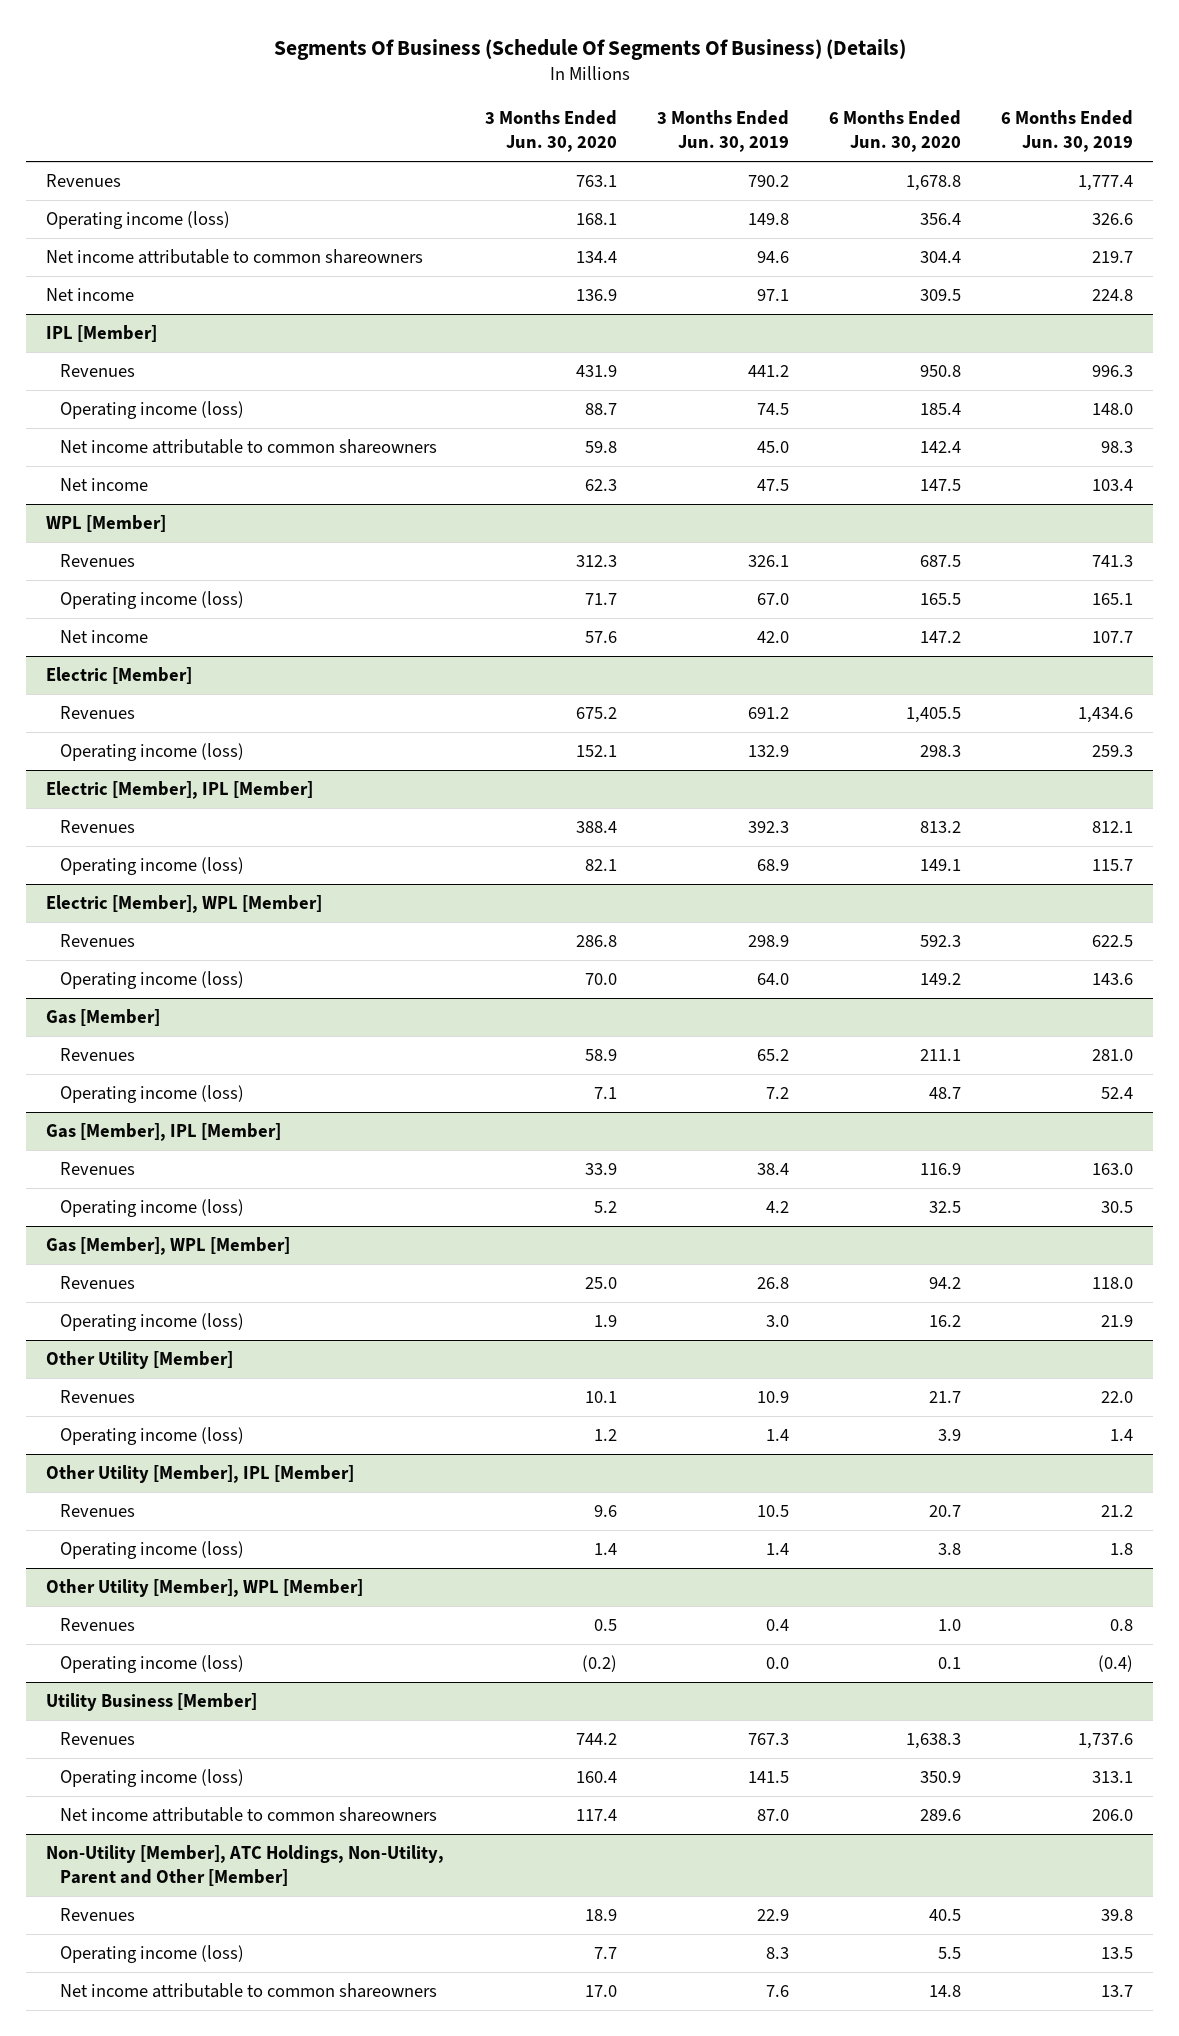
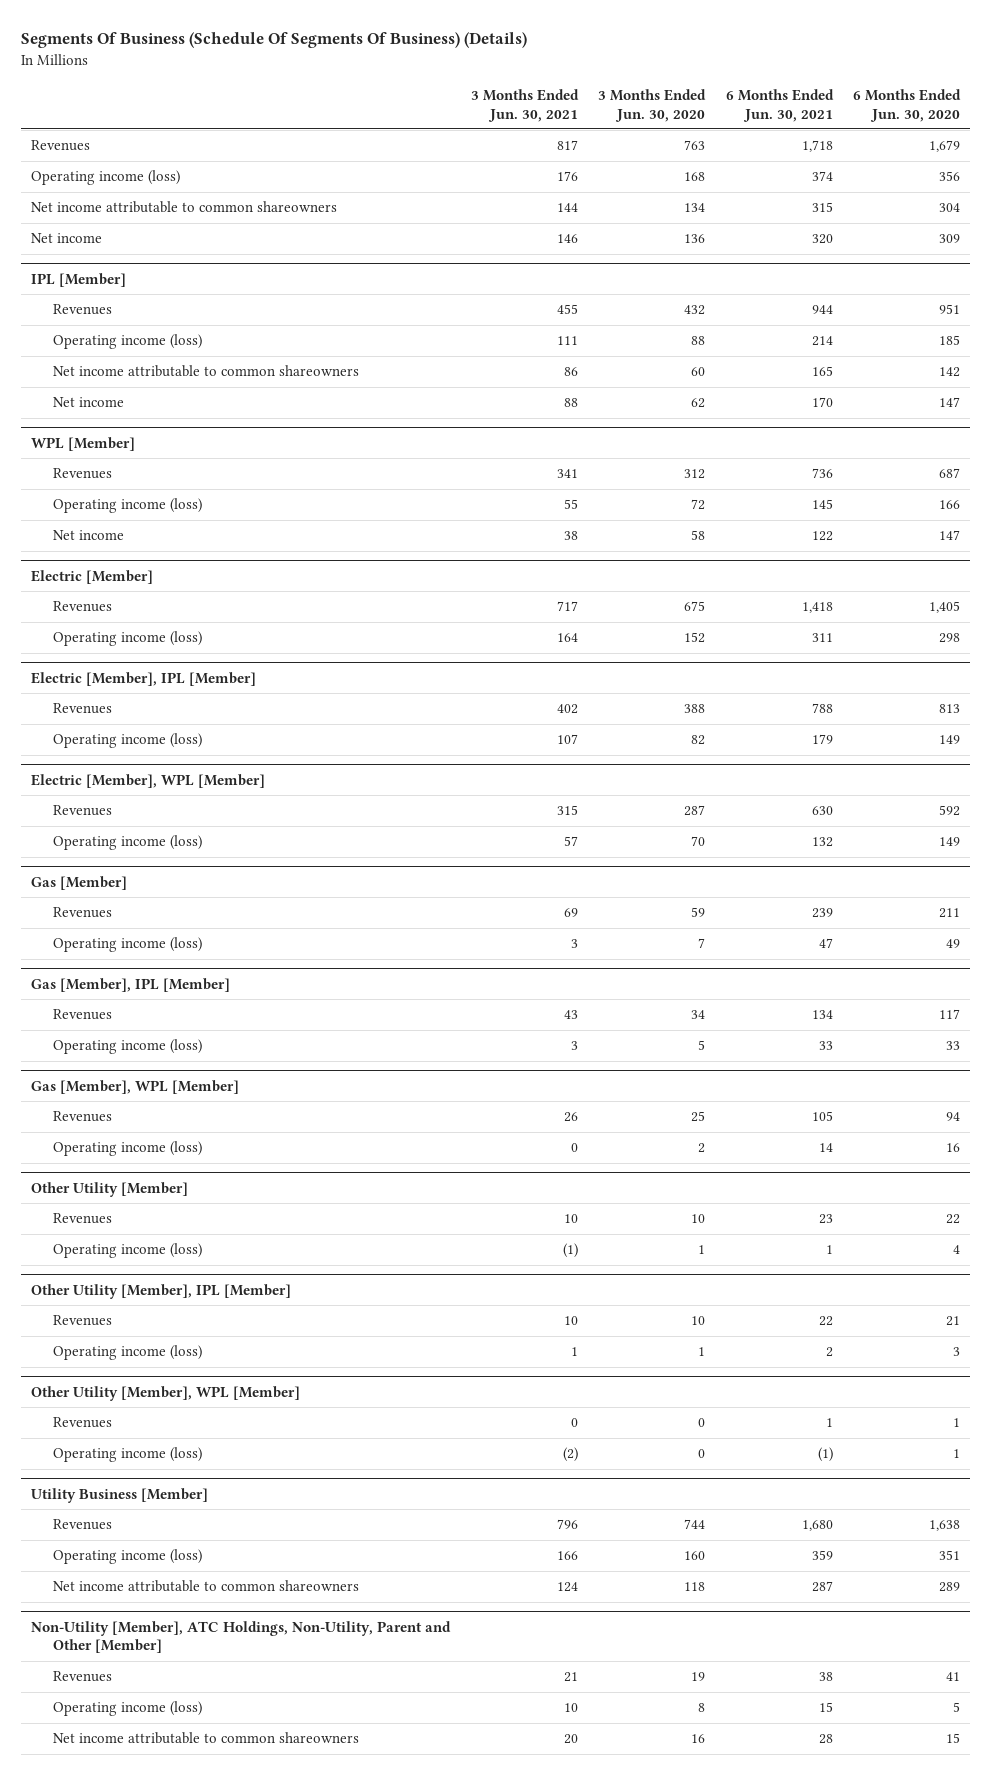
[656,110,789,153] 3 Months Ended Jun. 30, 2019 -> none
[1000,110,1133,153] 6 Months Ended Jun. 30, 2019 -> none
none -> [470,88,579,122] 3 Months Ended Jun. 30, 2021
none -> [725,88,834,122] 6 Months Ended Jun. 30, 2021
[575,175,617,188] 763.1 -> [684,140,706,151] 763
[905,175,961,192] 1,678.8 -> [929,140,961,153] 1,679
[575,213,617,226] 168.1 -> [684,172,706,182] 168
[919,213,961,226] 356.4 -> [939,171,961,182] 356
[575,251,617,264] 134.4 -> [684,203,706,213] 134
[919,251,961,264] 304.4 -> [939,203,961,213] 304
[575,289,617,302] 136.9 -> [684,234,706,244] 136
[919,289,961,302] 309.5 -> [939,234,961,244] 309
[575,365,617,378] 431.9 -> [684,305,706,316] 432
[919,365,961,378] 950.8 -> [939,304,961,315] 951
[584,403,617,416] 88.7 -> [691,336,706,346] 88
[919,403,961,416] 185.4 -> [939,335,961,346] 185
[584,441,617,454] 59.8 -> [691,367,706,377] 60
[919,441,961,454] 142.4 -> [939,367,961,378] 142
[584,479,617,492] 62.3 -> [691,398,706,409] 62
[919,479,961,492] 147.5 -> [939,397,961,408] 147
[575,555,617,568] 312.3 -> [684,469,706,480] 312
[919,555,961,568] 687.5 -> [939,468,961,479] 687
[584,593,617,606] 71.7 -> [691,499,706,511] 72
[919,593,961,606] 165.5 -> [939,500,961,510] 166
[584,631,617,644] 57.6 -> [691,530,706,541] 58
[919,631,961,644] 147.2 -> [939,530,961,541] 147
[575,707,617,720] 675.2 -> [684,601,706,612] 675
[905,707,961,724] 1,405.5 -> [929,601,961,614] 1,405
[575,745,617,758] 152.1 -> [684,632,706,644] 152
[919,745,961,758] 298.3 -> [939,633,961,644] 298
[575,821,617,834] 388.4 -> [684,704,706,714] 388
[919,821,961,834] 813.2 -> [939,704,961,714] 813
[584,859,617,872] 82.1 -> [691,735,706,746] 82
[919,859,961,872] 149.1 -> [939,735,961,745] 149
[575,935,617,948] 286.8 -> [684,805,706,817] 287
[919,935,961,948] 592.3 -> [939,805,961,817] 592
[584,973,617,986] 70.0 -> [691,836,706,847] 70
[919,973,961,986] 149.2 -> [939,837,961,847] 149
[584,1049,617,1062] 58.9 -> [691,907,706,918] 59
[919,1049,961,1062] 211.1 -> [939,908,961,919] 211
[593,1087,617,1100] 7.1 -> [698,938,706,949] 7
[928,1087,961,1100] 48.7 -> [946,939,961,949] 49
[584,1163,617,1176] 33.9 -> [691,1010,706,1020] 34
[919,1163,961,1176] 116.9 -> [939,1009,961,1020] 117
[593,1201,617,1214] 5.2 -> [698,1040,706,1051] 5
[928,1201,961,1214] 32.5 -> [946,1041,961,1051] 33
[584,1277,617,1290] 25.0 -> [691,1111,706,1123] 25
[928,1277,961,1290] 94.2 -> [946,1112,961,1122] 94
[593,1315,617,1328] 1.9 -> [698,1143,706,1154] 2
[928,1315,961,1328] 16.2 -> [946,1143,961,1153] 16
[584,1391,617,1404] 10.1 -> [691,1214,706,1224] 10
[928,1391,961,1404] 21.7 -> [946,1214,961,1225] 22
[593,1429,617,1442] 1.2 -> [698,1245,706,1255] 1
[937,1429,961,1442] 3.9 -> [953,1245,961,1255] 4
[593,1505,617,1518] 9.6 -> [691,1316,706,1326] 10
[928,1505,961,1518] 20.7 -> [946,1316,961,1327] 21
[593,1543,617,1556] 1.4 -> [698,1347,706,1357] 1
[937,1543,961,1556] 3.8 -> [953,1347,961,1357] 3
[593,1619,617,1632] 0.5 -> [698,1418,706,1428] 0
[937,1619,961,1632] 1.0 -> [953,1418,961,1428] 1
[581,1655,617,1673] (0.2) -> [698,1449,706,1459] 0
[937,1657,961,1670] 0.1 -> [953,1449,961,1459] 1
[575,1733,617,1746] 744.2 -> [684,1519,706,1530] 744
[905,1733,961,1750] 1,638.3 -> [929,1520,961,1532] 1,638
[575,1771,617,1784] 160.4 -> [684,1551,706,1561] 160
[919,1771,961,1784] 350.9 -> [939,1550,961,1561] 351
[575,1809,617,1822] 117.4 -> [684,1582,706,1592] 118
[919,1809,961,1822] 289.6 -> [939,1582,961,1593] 289
[584,1909,617,1922] 18.9 -> [691,1672,706,1682] 19
[928,1909,961,1922] 40.5 -> [946,1672,961,1682] 41
[593,1947,617,1960] 7.7 -> [698,1703,706,1713] 8
[937,1947,961,1960] 5.5 -> [953,1702,961,1713] 5
[584,1985,617,1998] 17.0 -> [691,1734,706,1744] 16
[928,1985,961,1998] 14.8 -> [946,1733,961,1744] 15

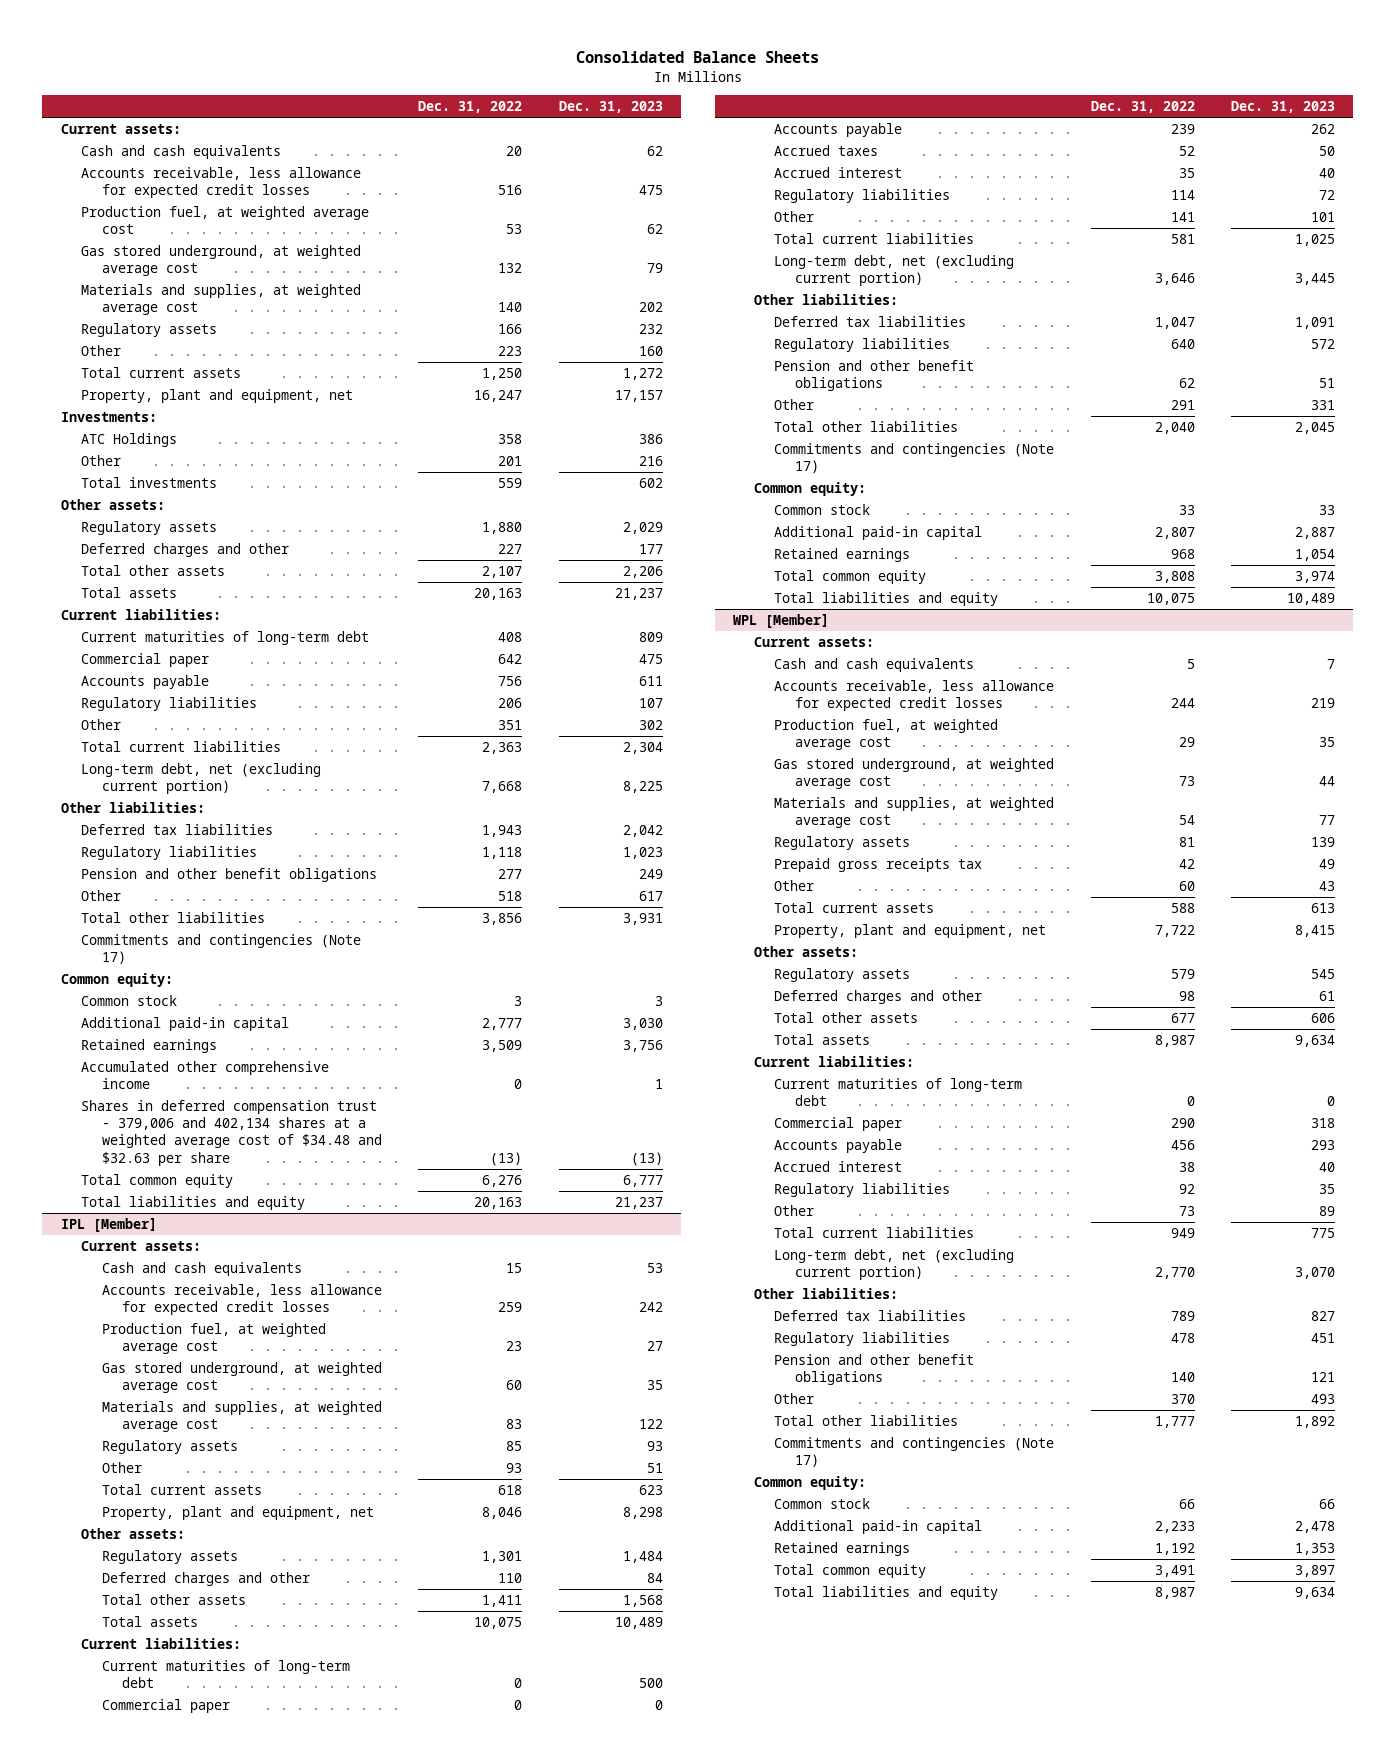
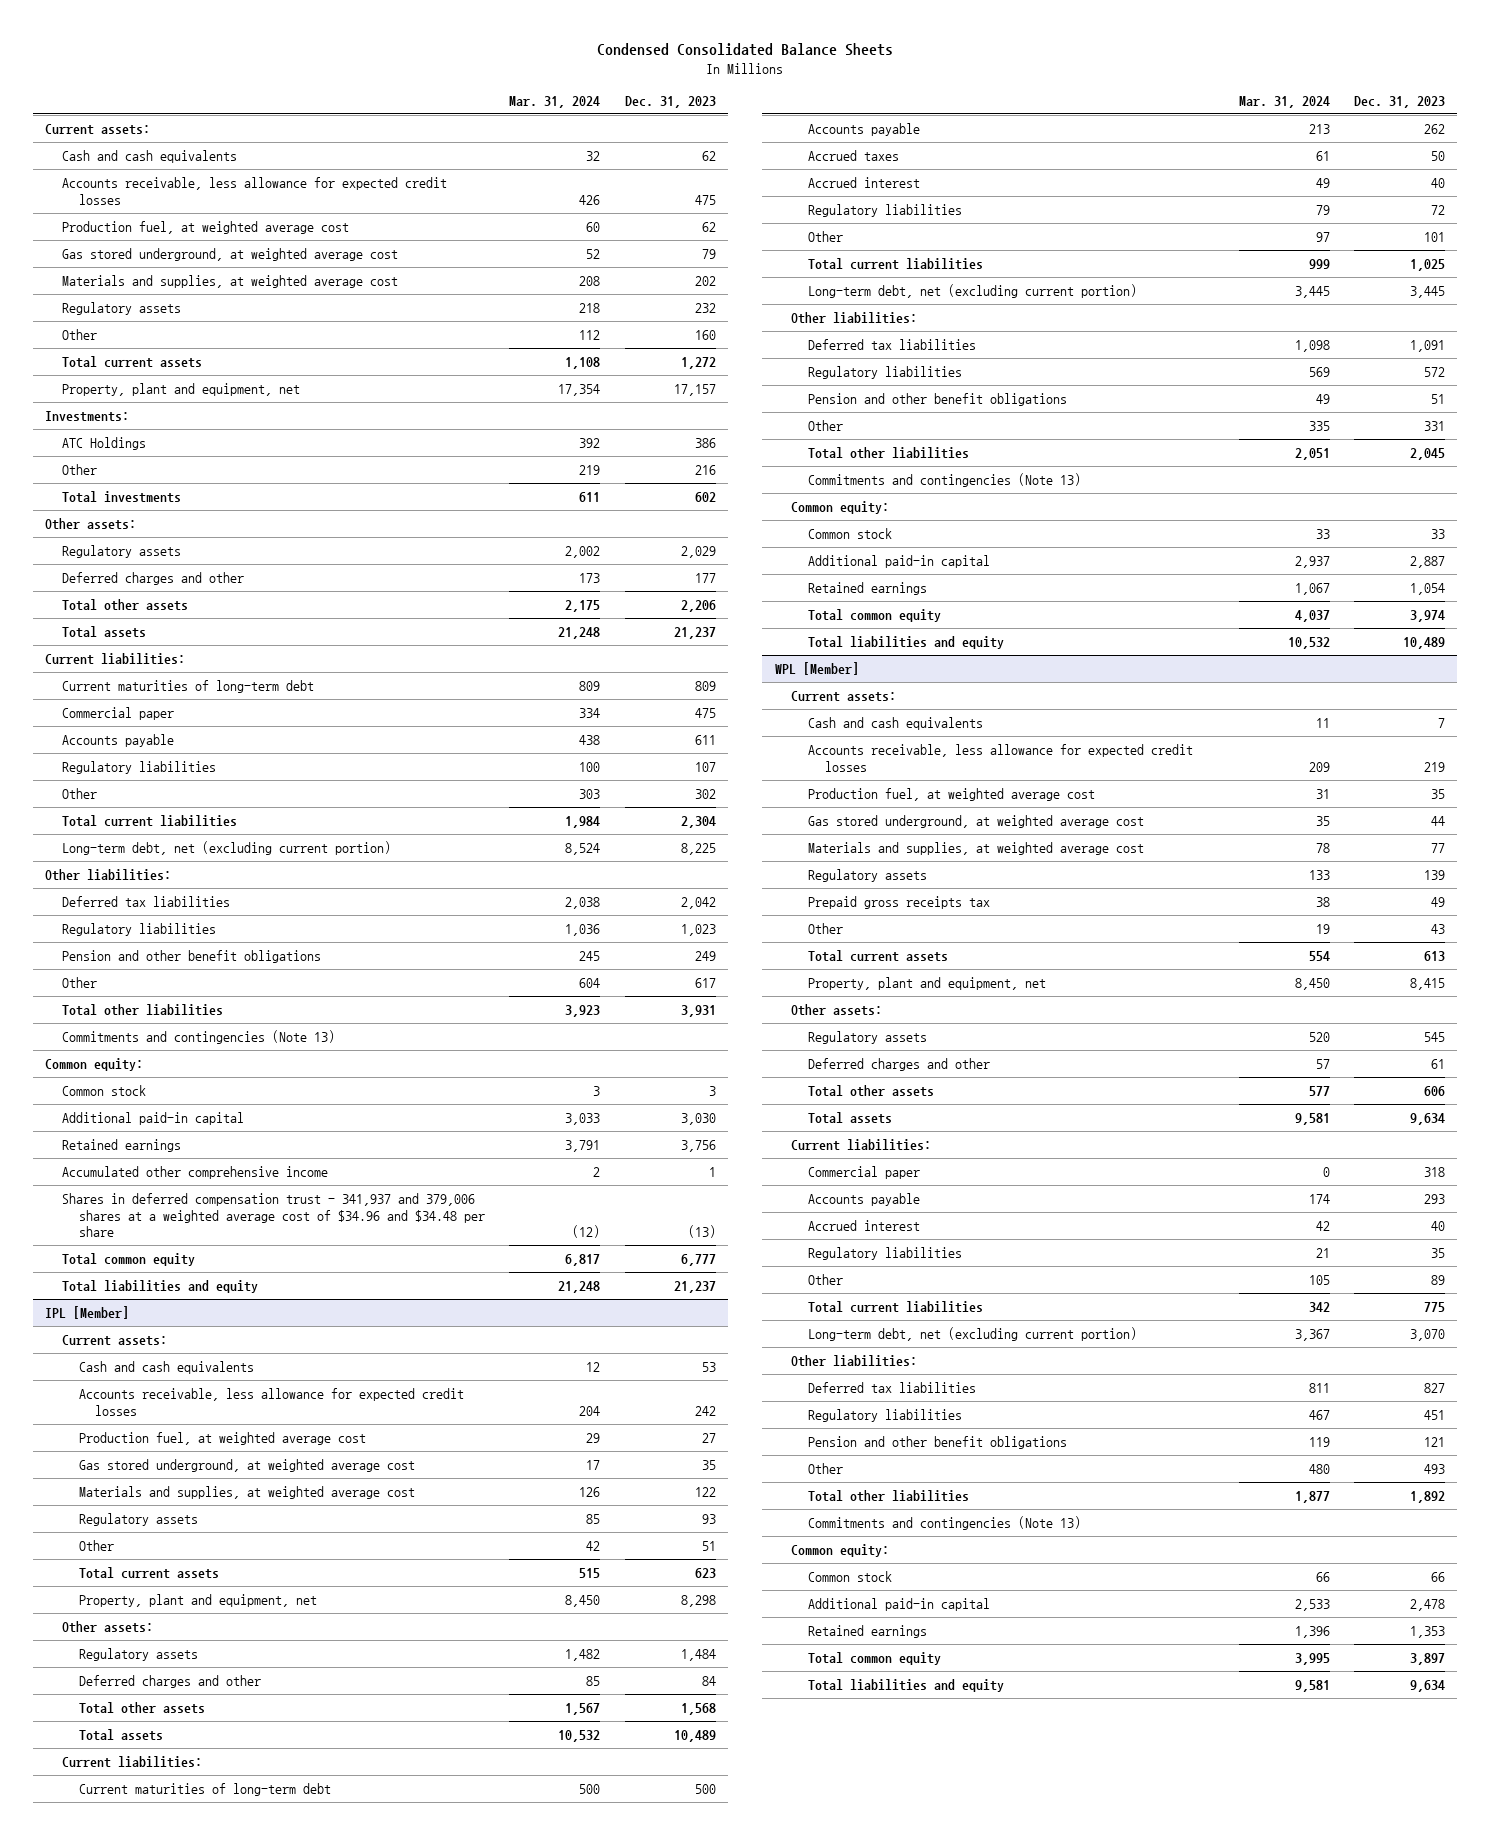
[575,51,819,64] Consolidated Balance Sheets -> [597,43,894,57] Condensed Consolidated Balance Sheets
[418,100,523,113] Dec. 31, 2022 -> none
none -> [509,95,601,108] Mar. 31, 2024
[81,933,362,965] Commitments and contingencies (Note 17) -> [62,1029,336,1044] Commitments and contingencies (Note 13)
[81,1099,382,1166] Shares in deferred compensation trust - 379,006 and 402,134 shares at a weighted average cost of $34.48 and $32.63 per share -> [62,1192,485,1238] Shares in deferred compensation trust - 341,937 and 379,006 shares at a weighted average cost of $34.96 and $34.48 per share
[101,1698,230,1713] Commercial paper -> none
[774,442,1055,474] Commitments and contingencies (Note 17) -> [808,472,1082,487] Commitments and contingencies (Note 13)
[774,1077,1023,1107] Current maturities of long-term debt -> none
[774,1436,1055,1468] Commitments and contingencies (Note 17) -> [808,1515,1082,1530] Commitments and contingencies (Note 13)

